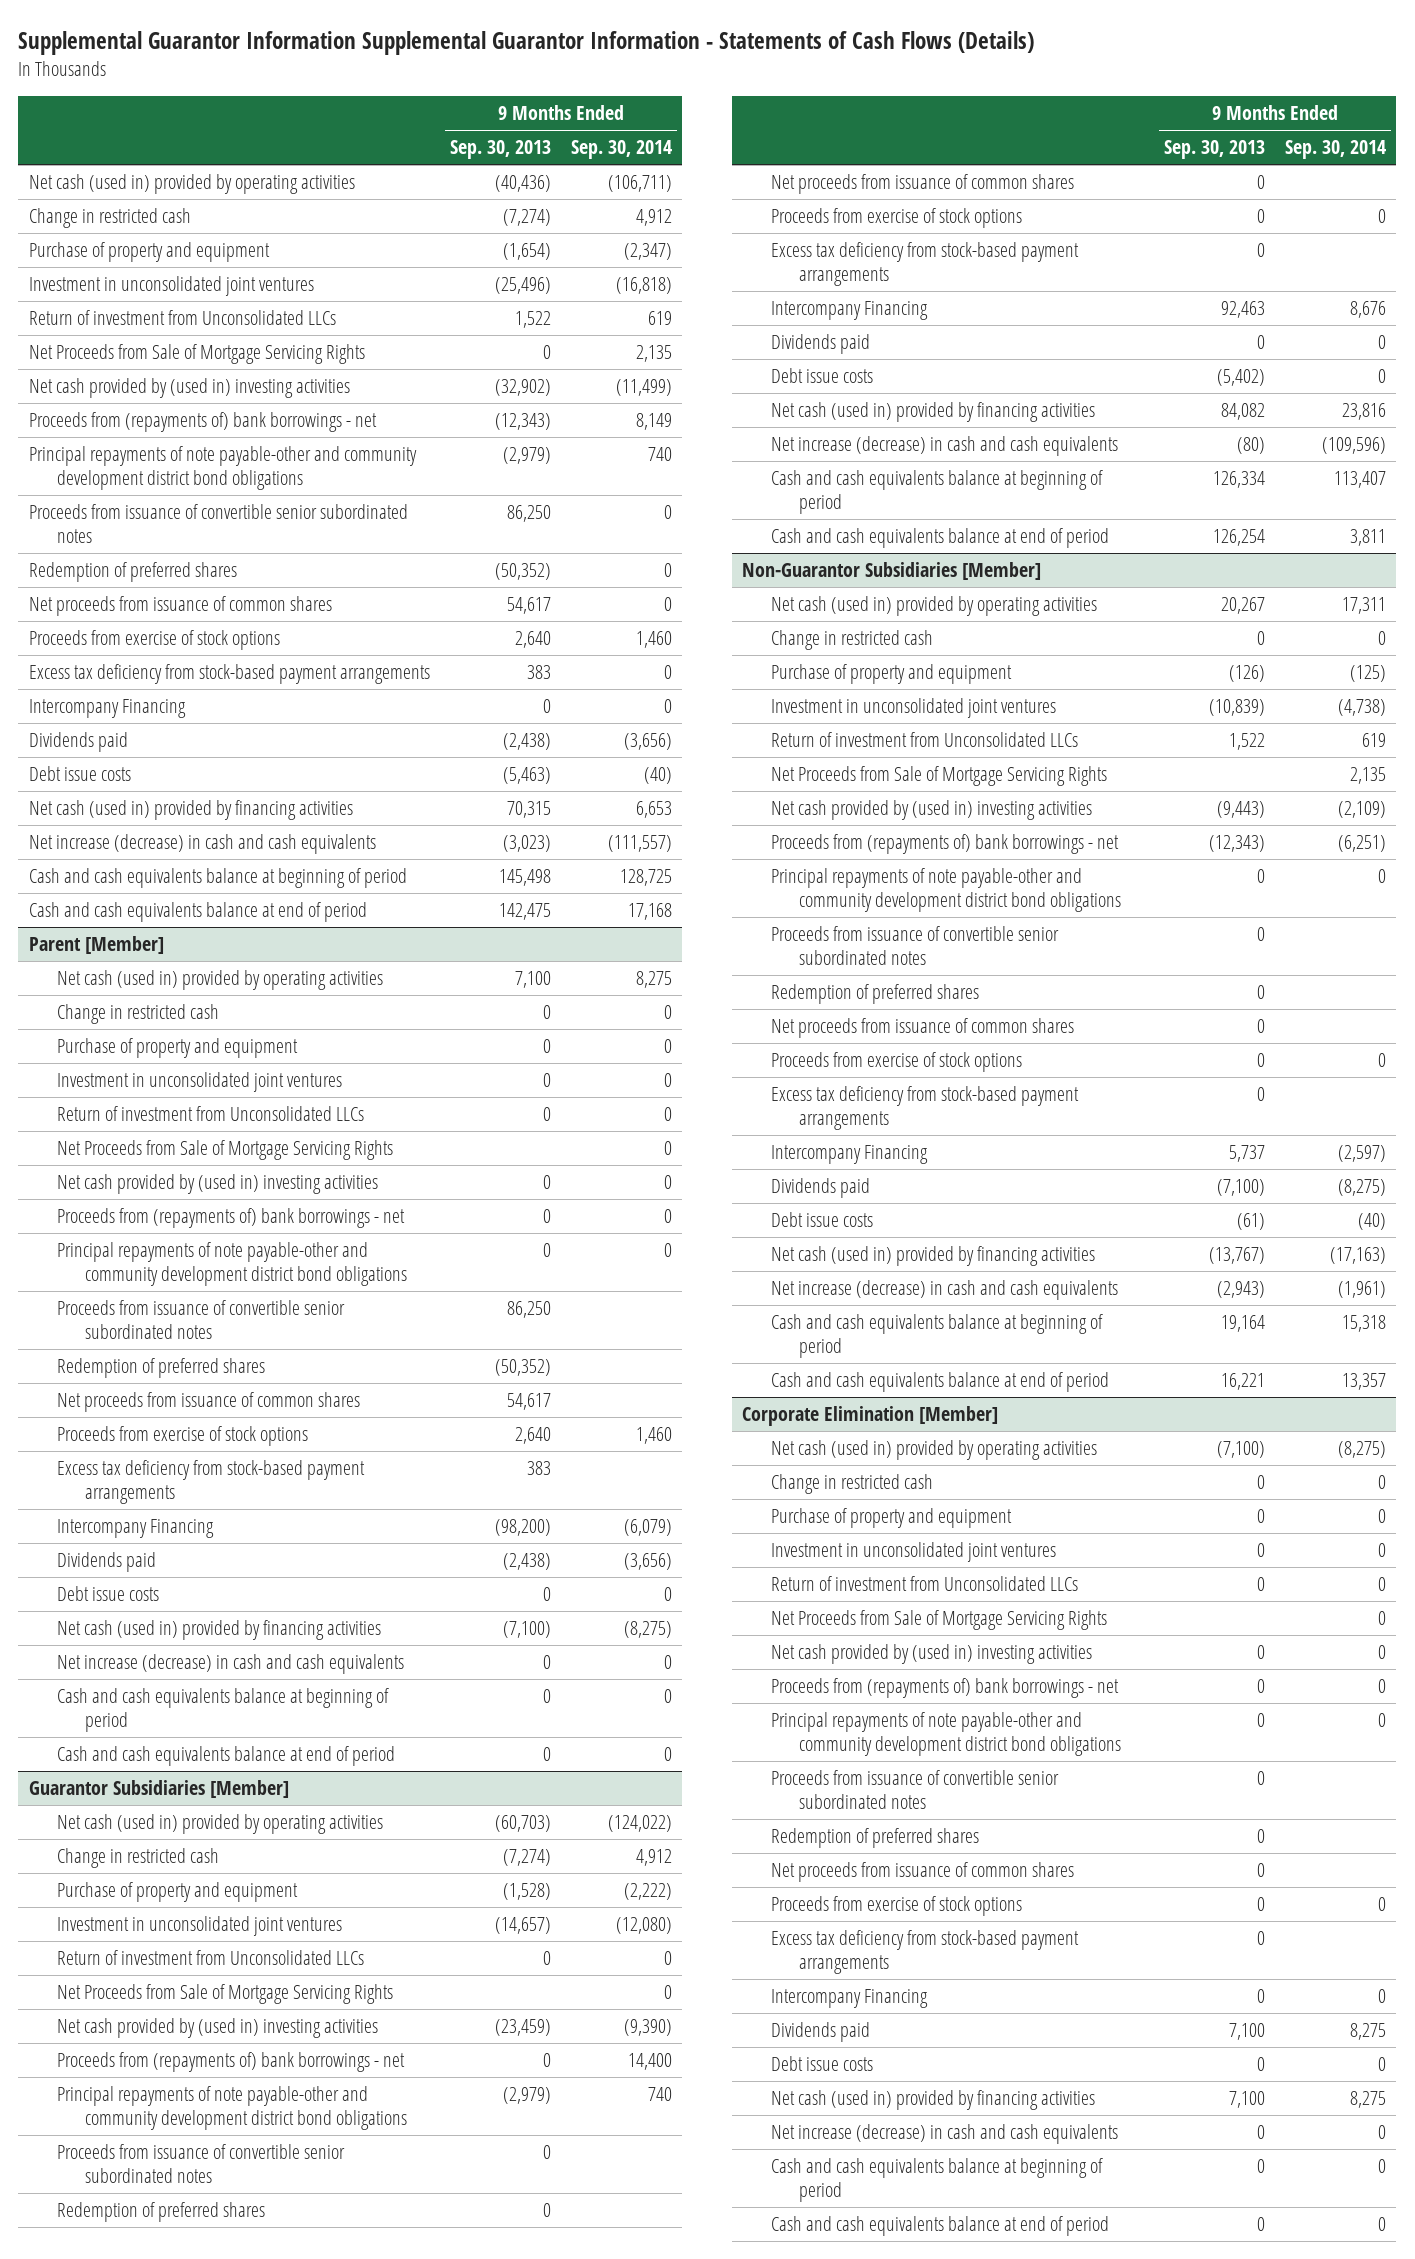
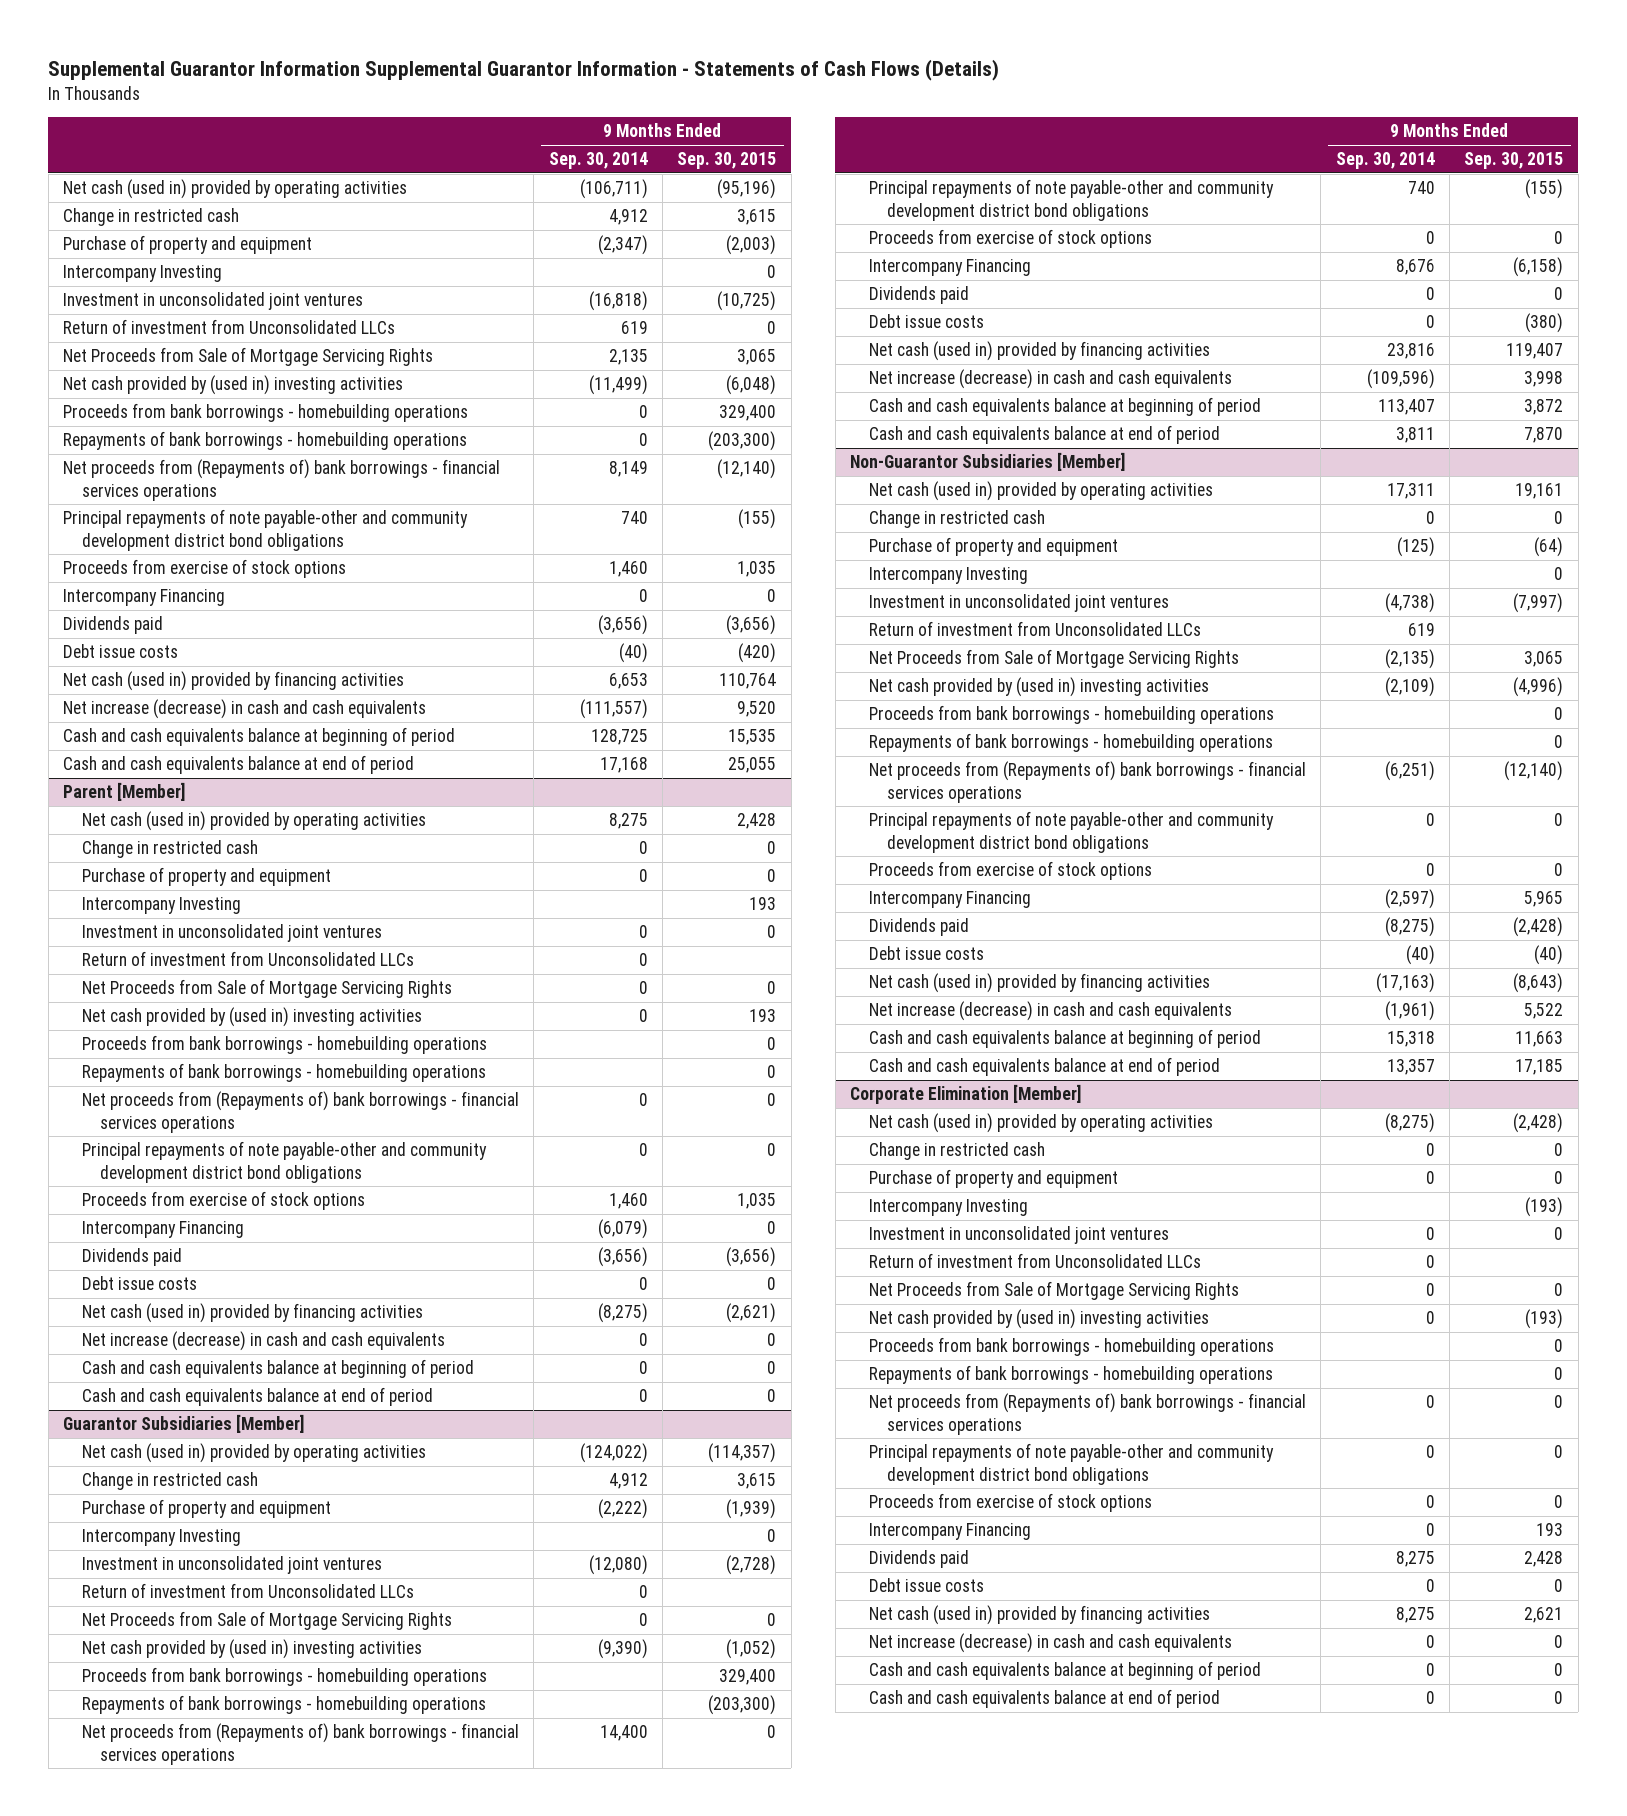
[449,140,551,160] Sep. 30, 2013 -> none
none -> [677,152,777,170] Sep. 30, 2015
none -> [63,265,223,283] Intercompany Investing
none -> [63,403,469,423] Proceeds from bank borrowings - homebuilding operations
none -> [63,431,468,451] Repayments of bank borrowings - homebuilding operations
[28,412,377,433] Proceeds from (repayments of) bank borrowings - net -> [63,459,501,501] Net proceeds from (Repayments of) bank borrowings - financial services operations
[28,504,408,544] Proceeds from issuance of convertible senior subordinated notes -> none
[28,562,237,583] Redemption of preferred shares -> none
[28,596,332,617] Net proceeds from issuance of common shares -> none
[28,664,430,685] Excess tax deficiency from stock-based payment arrangements -> none
none -> [81,897,241,915] Intercompany Investing
none -> [81,1035,487,1055] Proceeds from bank borrowings - homebuilding operations
none -> [81,1063,486,1083] Repayments of bank borrowings - homebuilding operations
[56,1208,405,1229] Proceeds from (repayments of) bank borrowings - net -> [81,1091,519,1133] Net proceeds from (Repayments of) bank borrowings - financial services operations
[56,1300,345,1340] Proceeds from issuance of convertible senior subordinated notes -> none
[56,1358,265,1379] Redemption of preferred shares -> none
[56,1392,360,1413] Net proceeds from issuance of common shares -> none
[56,1460,365,1505] Excess tax deficiency from stock-based payment arrangements -> none
none -> [81,1529,241,1547] Intercompany Investing
none -> [81,1667,487,1687] Proceeds from bank borrowings - homebuilding operations
none -> [81,1695,486,1715] Repayments of bank borrowings - homebuilding operations
[56,2052,405,2073] Proceeds from (repayments of) bank borrowings - net -> [81,1723,519,1765] Net proceeds from (Repayments of) bank borrowings - financial services operations
[56,2144,345,2184] Proceeds from issuance of convertible senior subordinated notes -> none
[56,2202,265,2223] Redemption of preferred shares -> none
[770,174,1074,195] Net proceeds from issuance of common shares -> none
[770,242,1079,287] Excess tax deficiency from stock-based payment arrangements -> none
none -> [868,567,1028,585] Intercompany Investing
[1350,767,1387,785] 2,135 -> [1384,649,1435,670] (2,135)
none -> [868,705,1274,725] Proceeds from bank borrowings - homebuilding operations
none -> [868,733,1273,753] Repayments of bank borrowings - homebuilding operations
[770,834,1119,855] Proceeds from (repayments of) bank borrowings - net -> [868,761,1306,803] Net proceeds from (Repayments of) bank borrowings - financial services operations
[770,926,1059,966] Proceeds from issuance of convertible senior subordinated notes -> none
[770,984,979,1005] Redemption of preferred shares -> none
[770,1018,1074,1039] Net proceeds from issuance of common shares -> none
[770,1086,1079,1131] Excess tax deficiency from stock-based payment arrangements -> none
none -> [868,1199,1028,1217] Intercompany Investing
none -> [868,1337,1274,1357] Proceeds from bank borrowings - homebuilding operations
none -> [868,1365,1273,1385] Repayments of bank borrowings - homebuilding operations
[770,1678,1119,1699] Proceeds from (repayments of) bank borrowings - net -> [868,1393,1306,1435] Net proceeds from (Repayments of) bank borrowings - financial services operations
[770,1770,1059,1810] Proceeds from issuance of convertible senior subordinated notes -> none
[770,1828,979,1849] Redemption of preferred shares -> none
[770,1862,1074,1883] Net proceeds from issuance of common shares -> none
[770,1930,1079,1975] Excess tax deficiency from stock-based payment arrangements -> none

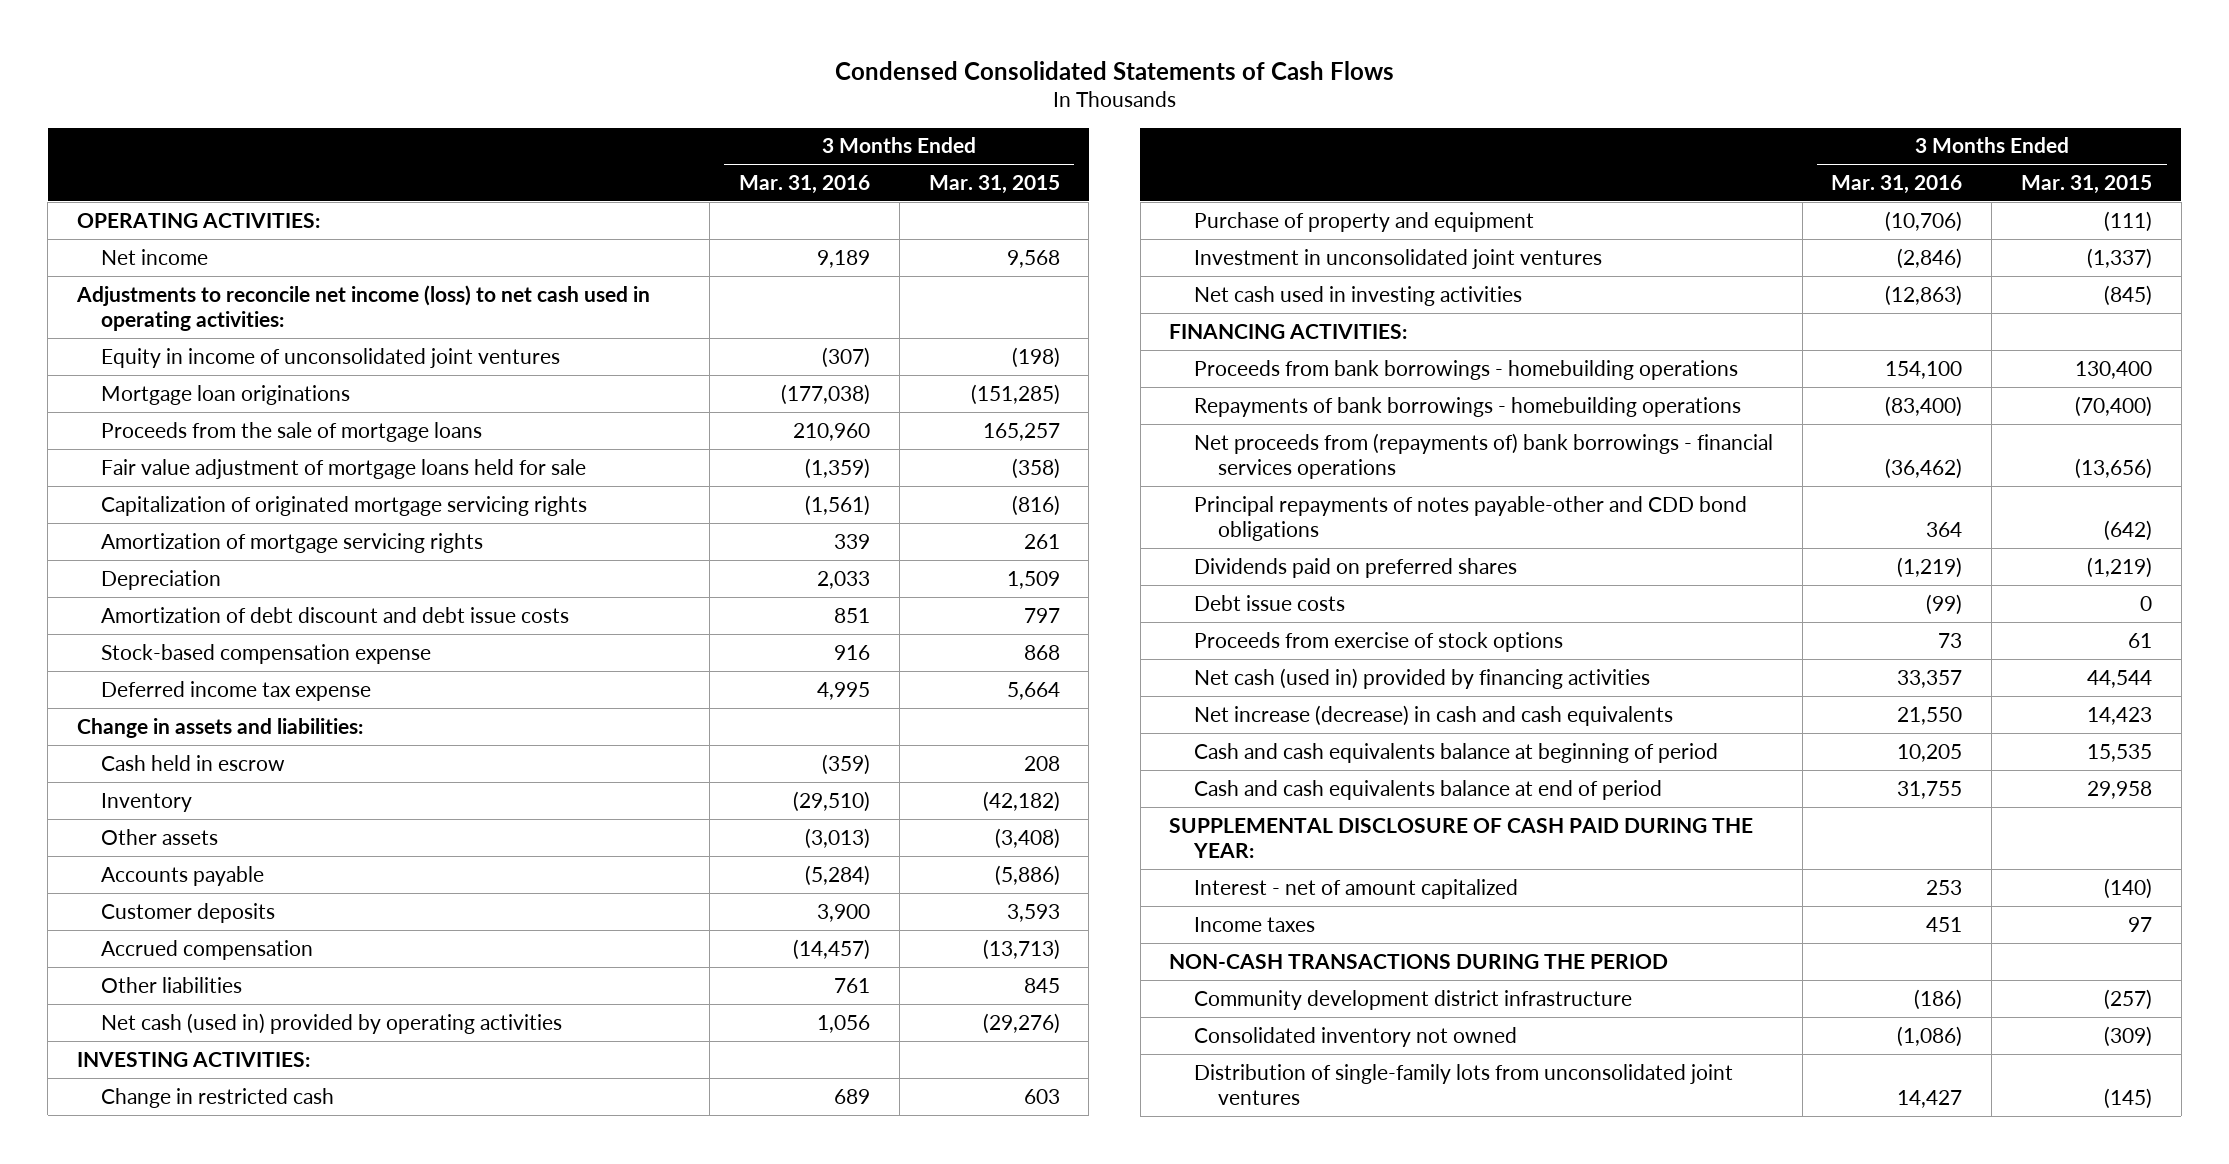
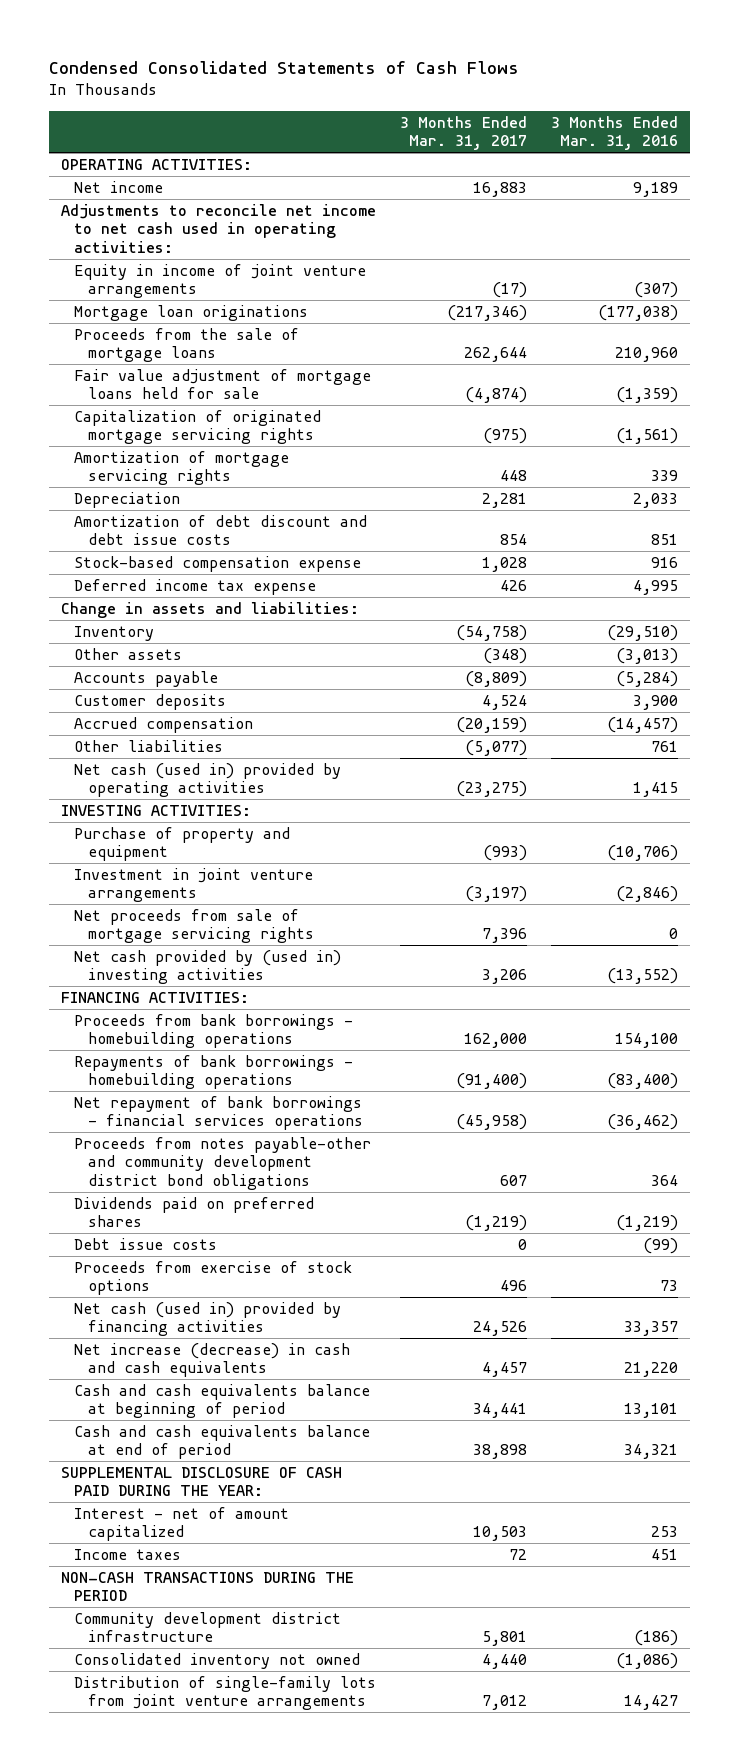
[928,175,1060,195] Mar. 31, 2015 -> none
none -> [400,115,528,151] 3 Months Ended Mar. 31, 2017
[76,284,651,331] Adjustments to reconcile net income (loss) to net cash used in operating activities: -> [61,203,377,253] Adjustments to reconcile net income to net cash used in operating activities:
[101,347,561,368] Equity in income of unconsolidated joint ventures -> [74,263,367,299] Equity in income of joint venture arrangements
[101,754,286,771] Cash held in escrow -> none
[817,1014,871,1033] 1,056 -> [633,782,679,798] 1,415
[101,1087,335,1108] Change in restricted cash -> none
[1193,248,1602,269] Investment in unconsolidated joint ventures -> [74,867,314,903] Investment in joint venture arrangements
none -> [74,908,314,944] Net proceeds from sale of mortgage servicing rights
[1193,285,1522,306] Net cash used in investing activities -> [74,949,342,985] Net cash provided by (used in) investing activities
[1885,284,1963,306] (12,863) -> [607,968,679,985] (13,552)
[1193,432,1773,479] Net proceeds from (repayments of) bank borrowings - financial services operations -> [74,1095,363,1131] Net repayment of bank borrowings - financial services operations
[1193,495,1747,541] Principal repayments of notes payable-other and CDD bond obligations -> [74,1136,372,1190] Proceeds from notes payable-other and community development district bond obligations
[1897,706,1963,725] 21,550 -> [624,1362,679,1378] 21,220
[1897,743,1963,762] 10,205 -> [624,1403,679,1419] 13,101
[1897,780,1963,799] 31,755 -> [624,1444,679,1460] 34,321
[1193,1063,1733,1105] Distribution of single-family lots from unconsolidated joint ventures -> [74,1675,377,1711] Distribution of single-family lots from joint venture arrangements

